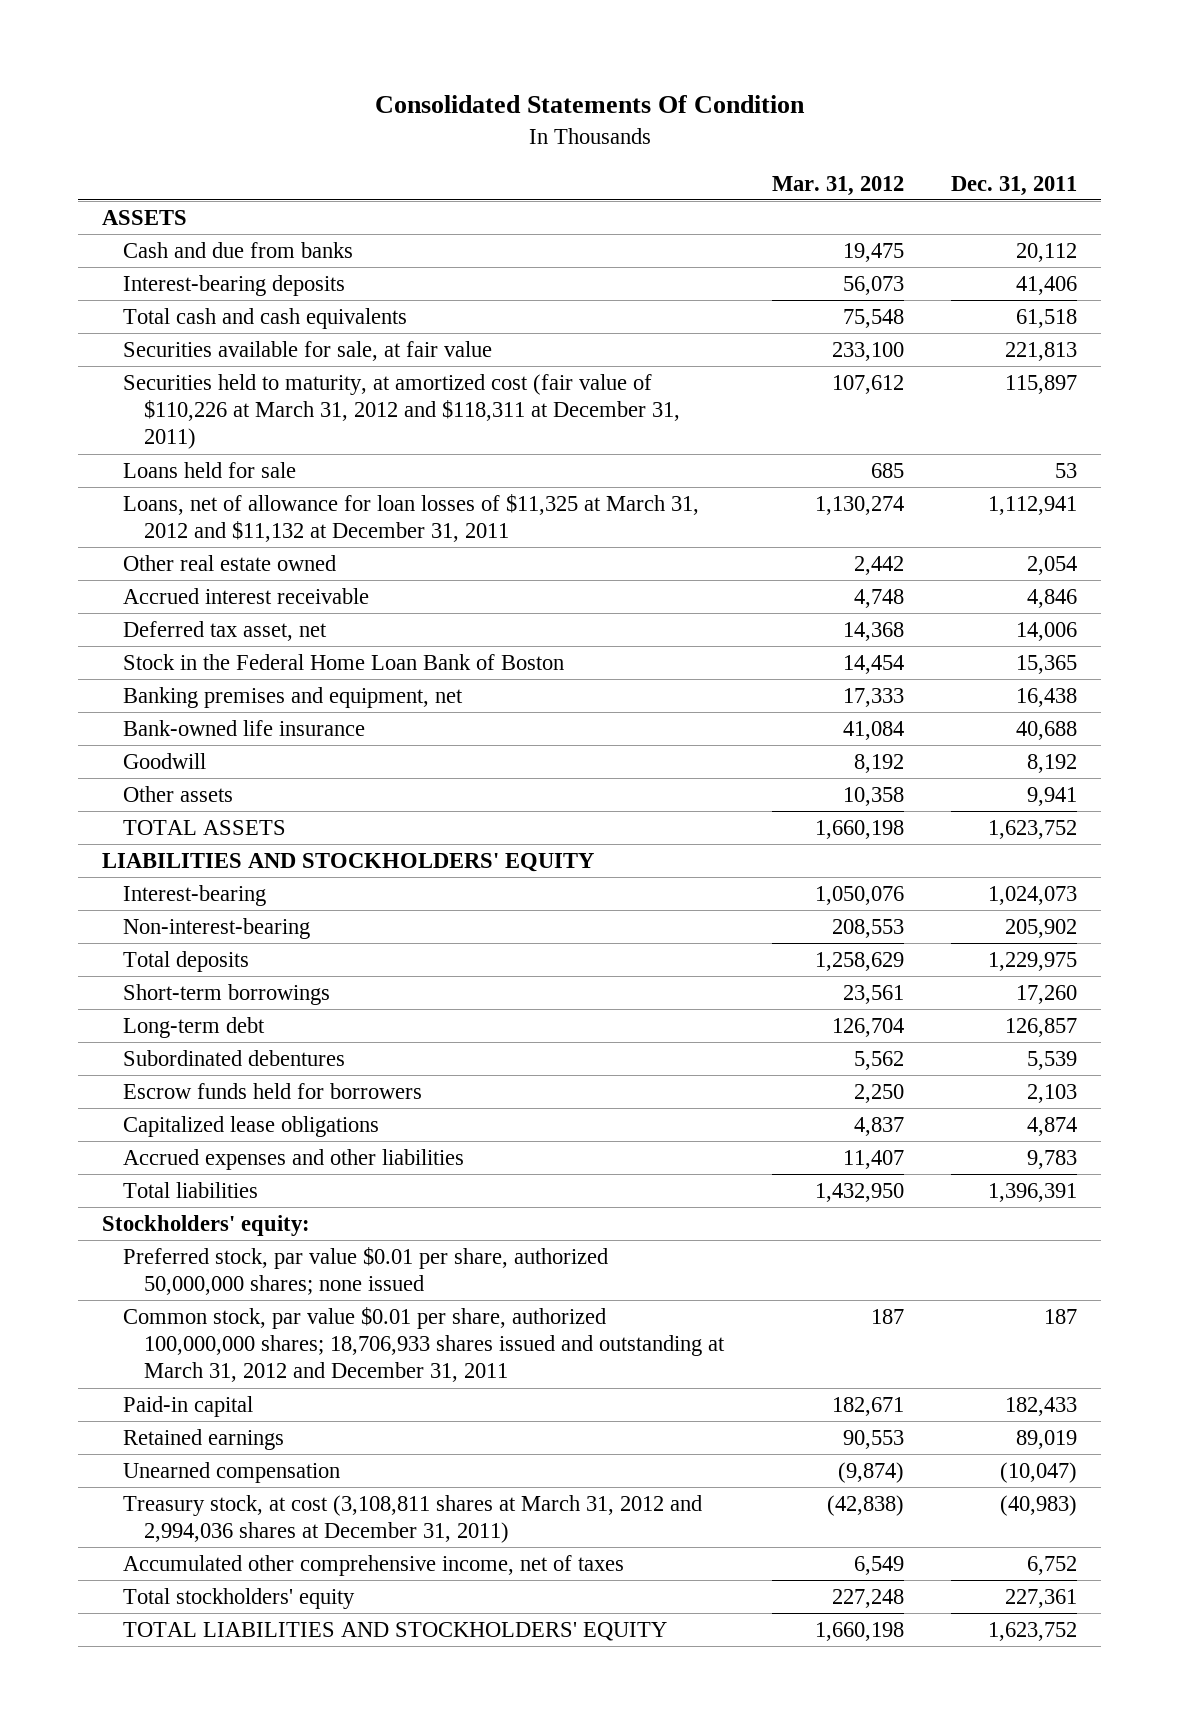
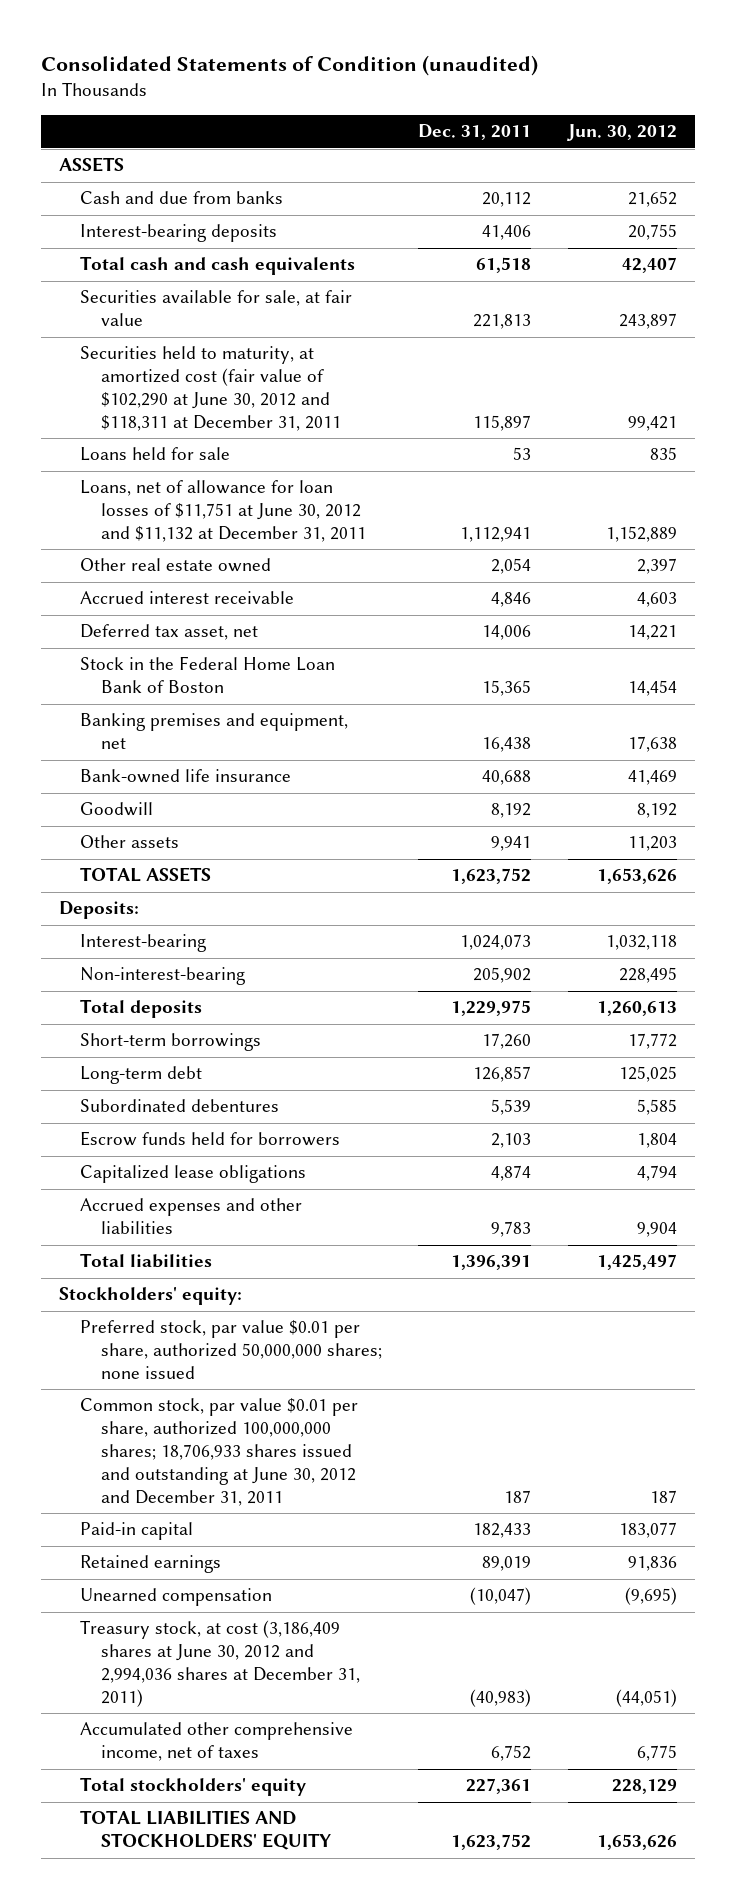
[374,95,805,114] Consolidated Statements Of Condition -> [41,54,539,76] Consolidated Statements of Condition (unaudited)
[771,175,904,196] Mar. 31, 2012 -> none
none -> [566,124,677,142] Jun. 30, 2012
[123,373,681,450] Securities held to maturity, at amortized cost (fair value of $110,226 at March 31, 2012 and $118,311 at December 31, 2011) -> [80,346,342,432] Securities held to maturity, at amortized cost (fair value of $102,290 at June 30, 2012 and $118,311 at December 31, 2011
[123,493,700,543] Loans, net of allowance for loan losses of $11,325 at March 31, 2012 and $11,132 at December 31, 2011 -> [80,480,367,543] Loans, net of allowance for loan losses of $11,751 at June 30, 2012 and $11,132 at December 31, 2011
[101,852,594,872] LIABILITIES AND STOCKHOLDERS' EQUITY -> none
none -> [59,901,140,920] Deposits:
[123,1306,726,1383] Common stock, par value $0.01 per share, authorized 100,000,000 shares; 18,706,933 shares issued and outstanding at March 31, 2012 and December 31, 2011 -> [80,1398,359,1506] Common stock, par value $0.01 per share, authorized 100,000,000 shares; 18,706,933 shares issued and outstanding at June 30, 2012 and December 31, 2011
[123,1494,703,1544] Treasury stock, at cost (3,108,811 shares at March 31, 2012 and 2,994,036 shares at December 31, 2011) -> [80,1620,361,1708] Treasury stock, at cost (3,186,409 shares at June 30, 2012 and 2,994,036 shares at December 31, 2011)

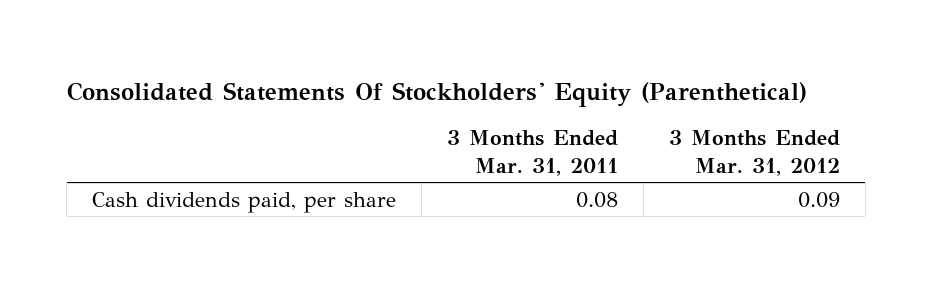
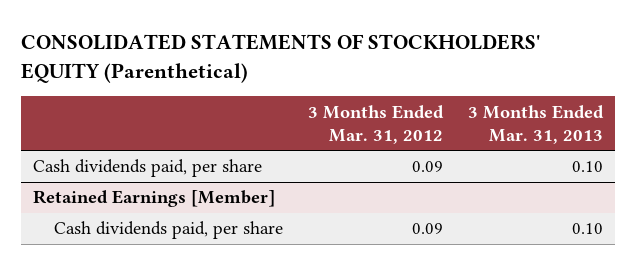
[66,81,807,107] Consolidated Statements Of Stockholders' Equity (Parenthetical) -> [20,34,541,83] CONSOLIDATED STATEMENTS OF STOCKHOLDERS' EQUITY (Parenthetical)
[446,130,618,177] 3 Months Ended Mar. 31, 2011 -> none
none -> [467,104,604,144] 3 Months Ended Mar. 31, 2013
none -> [32,190,275,208] Retained Earnings [Member]
none -> [53,221,283,240] Cash dividends paid, per share

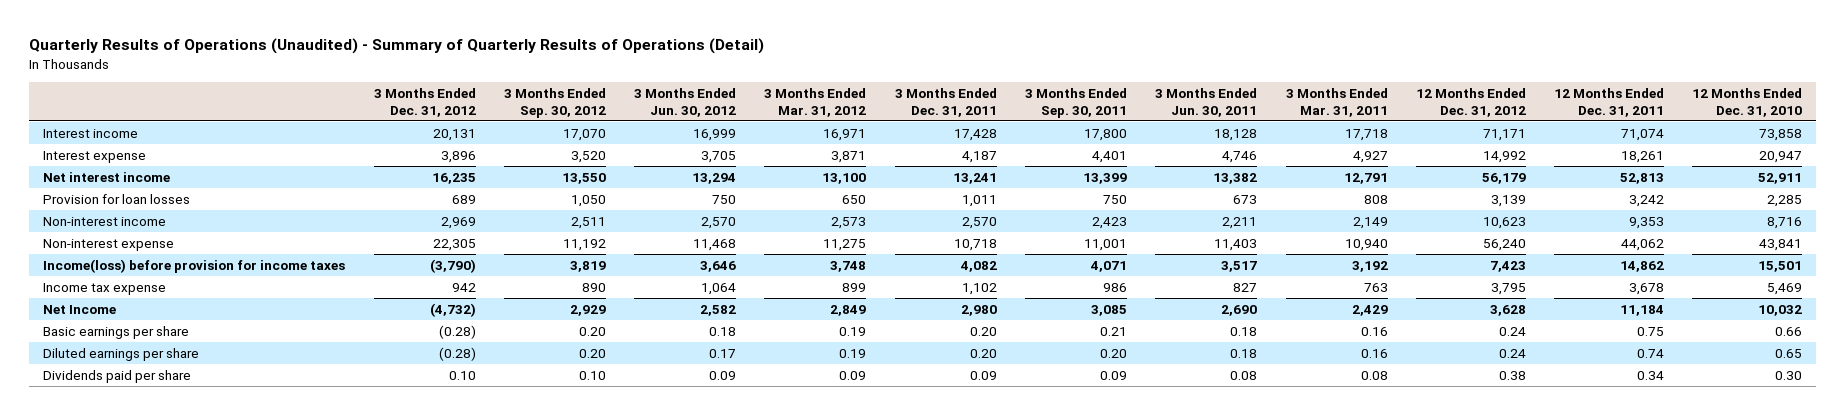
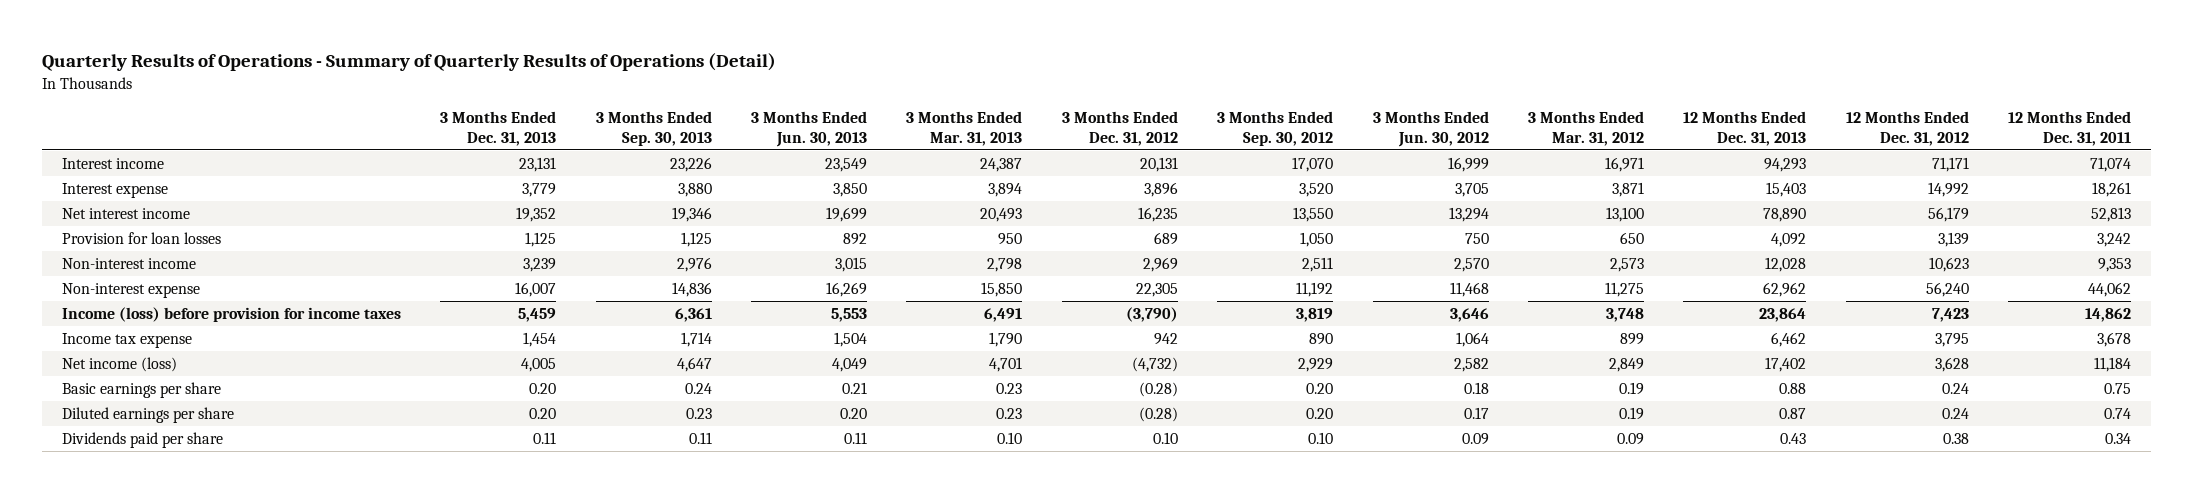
[29,38,765,55] Quarterly Results of Operations (Unaudited) - Summary of Quarterly Results of Operations (Detail) -> [42,52,777,71] Quarterly Results of Operations - Summary of Quarterly Results of Operations (Detail)
[894,87,997,117] 3 Months Ended Dec. 31, 2011 -> none
[1025,87,1128,118] 3 Months Ended Sep. 30, 2011 -> none
[1155,87,1258,117] 3 Months Ended Jun. 30, 2011 -> none
[1285,87,1388,117] 3 Months Ended Mar. 31, 2011 -> none
[1692,87,1803,117] 12 Months Ended Dec. 31, 2010 -> none
none -> [440,110,557,146] 3 Months Ended Dec. 31, 2013
none -> [595,110,712,146] 3 Months Ended Sep. 30, 2013
none -> [750,110,867,147] 3 Months Ended Jun. 30, 2013
none -> [906,110,1023,146] 3 Months Ended Mar. 31, 2013
none -> [1683,110,1807,146] 12 Months Ended Dec. 31, 2013
[43,258,346,273] Income(loss) before provision for income taxes -> [61,306,401,322] Income (loss) before provision for income taxes
[43,304,117,314] Net Income -> [61,356,177,372] Net income (loss)

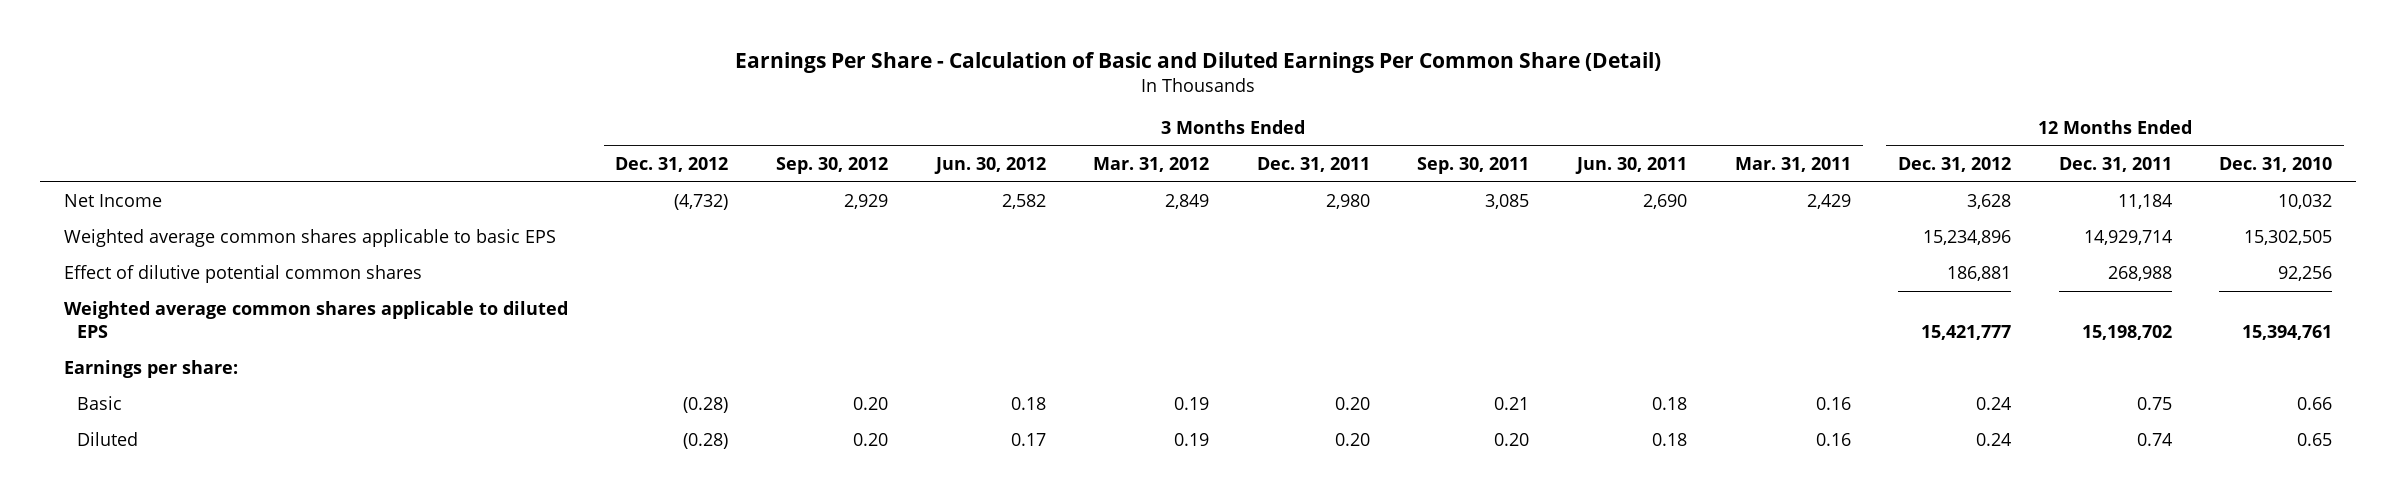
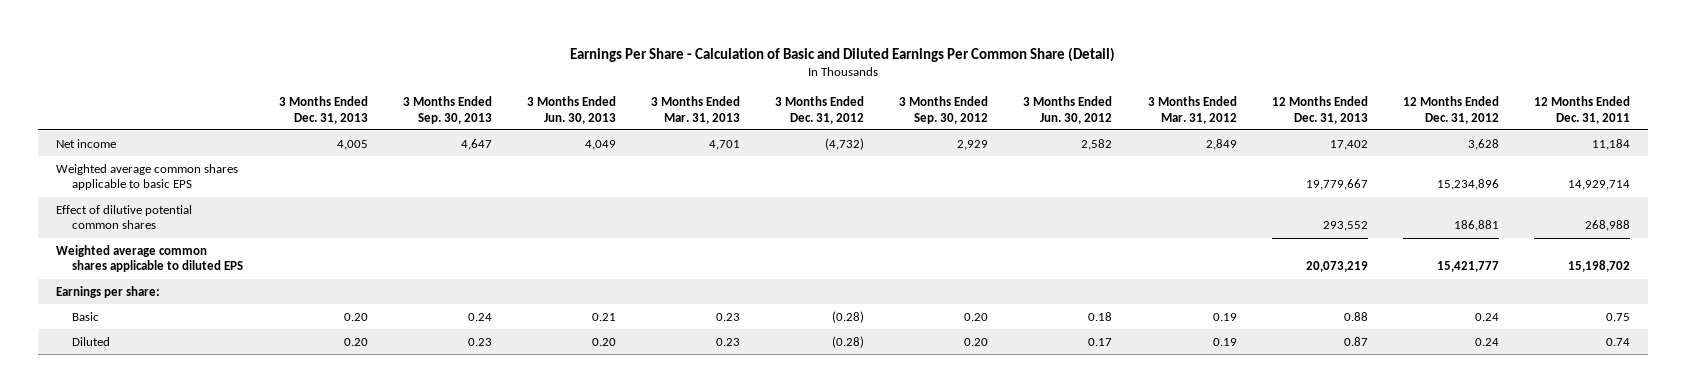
[1256,156,1370,172] Dec. 31, 2011 -> none
[1417,156,1530,174] Sep. 30, 2011 -> none
[1575,156,1688,174] Jun. 30, 2011 -> none
[1734,156,1851,172] Mar. 31, 2011 -> none
[2219,156,2333,172] Dec. 31, 2010 -> none
none -> [278,95,368,124] 3 Months Ended Dec. 31, 2013
none -> [402,95,492,124] 3 Months Ended Sep. 30, 2013
none -> [526,95,616,124] 3 Months Ended Jun. 30, 2013
none -> [650,95,740,124] 3 Months Ended Mar. 31, 2013
none -> [1271,95,1368,124] 12 Months Ended Dec. 31, 2013
[63,194,162,208] Net Income -> [56,138,117,148] Net income

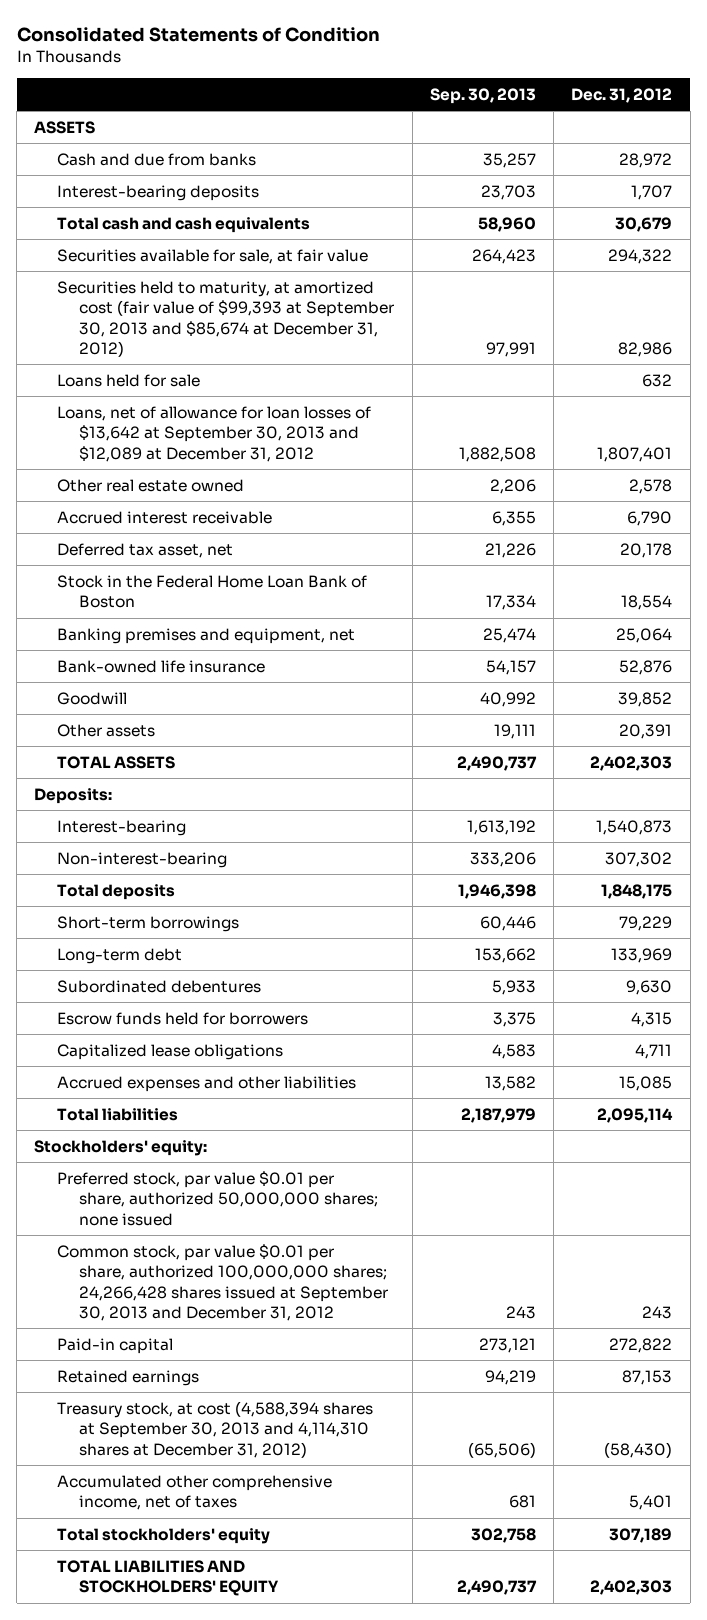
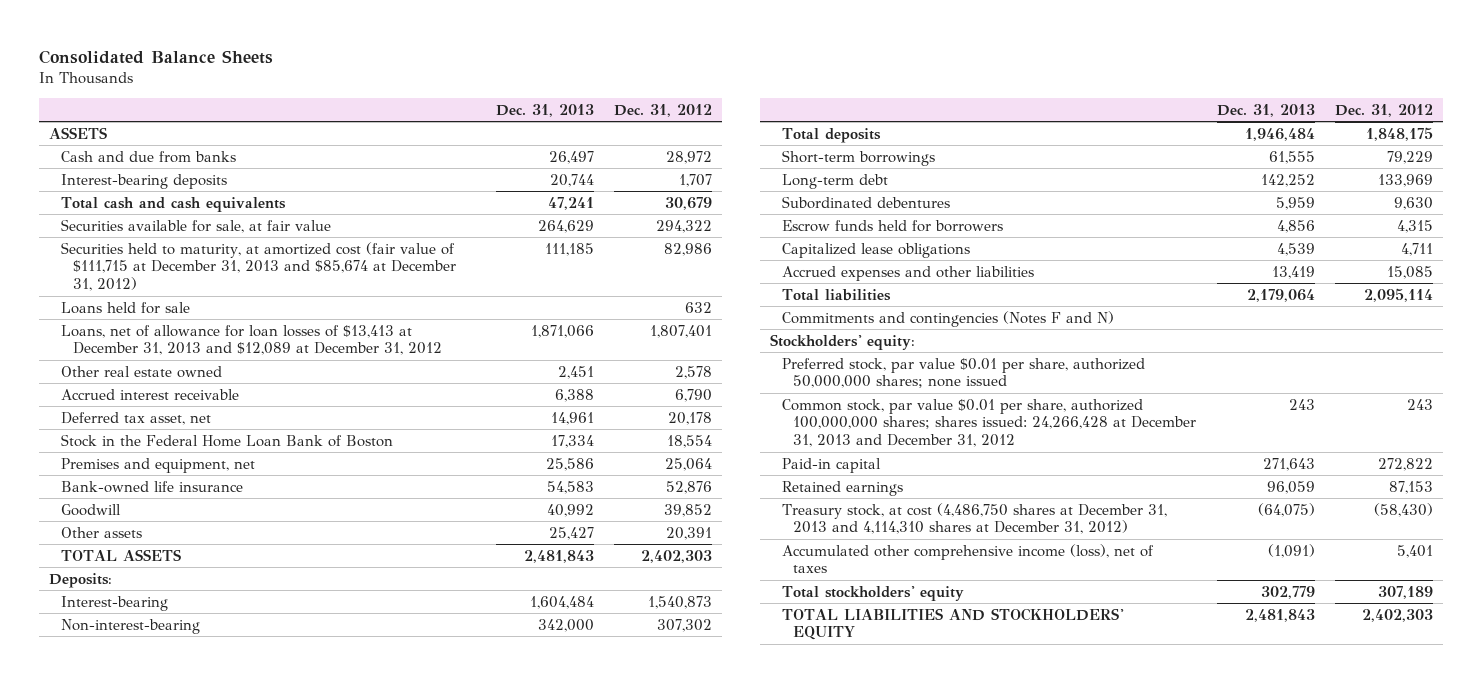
[16,27,380,43] Consolidated Statements of Condition -> [39,49,274,64] Consolidated Balance Sheets
[429,87,536,104] Sep. 30, 2013 -> none
none -> [495,103,594,117] Dec. 31, 2013
[56,280,395,357] Securities held to maturity, at amortized cost (fair value of $99,393 at September 30, 2013 and $85,674 at December 31, 2012) -> [61,241,456,292] Securities held to maturity, at amortized cost (fair value of $111,715 at December 31, 2013 and $85,674 at December 31, 2012)
[56,405,371,462] Loans, net of allowance for loan losses of $13,642 at September 30, 2013 and $12,089 at December 31, 2012 -> [61,324,442,356] Loans, net of allowance for loan losses of $13,413 at December 31, 2013 and $12,089 at December 31, 2012
[56,627,355,644] Banking premises and equipment, net -> [61,457,256,473] Premises and equipment, net
none -> [781,310,1114,327] Commitments and contingencies (Notes F and N)
[56,1243,389,1321] Common stock, par value $0.01 per share, authorized 100,000,000 shares; 24,266,428 shares issued at September 30, 2013 and December 31, 2012 -> [781,398,1197,448] Common stock, par value $0.01 per share, authorized 100,000,000 shares; shares issued: 24,266,428 at December 31, 2013 and December 31, 2012
[56,1400,373,1458] Treasury stock, at cost (4,588,394 shares at September 30, 2013 and 4,114,310 shares at December 31, 2012) -> [781,502,1167,535] Treasury stock, at cost (4,486,750 shares at December 31, 2013 and 4,114,310 shares at December 31, 2012)
[56,1474,332,1511] Accumulated other comprehensive income, net of taxes -> [781,543,1154,574] Accumulated other comprehensive income (loss), net of taxes

